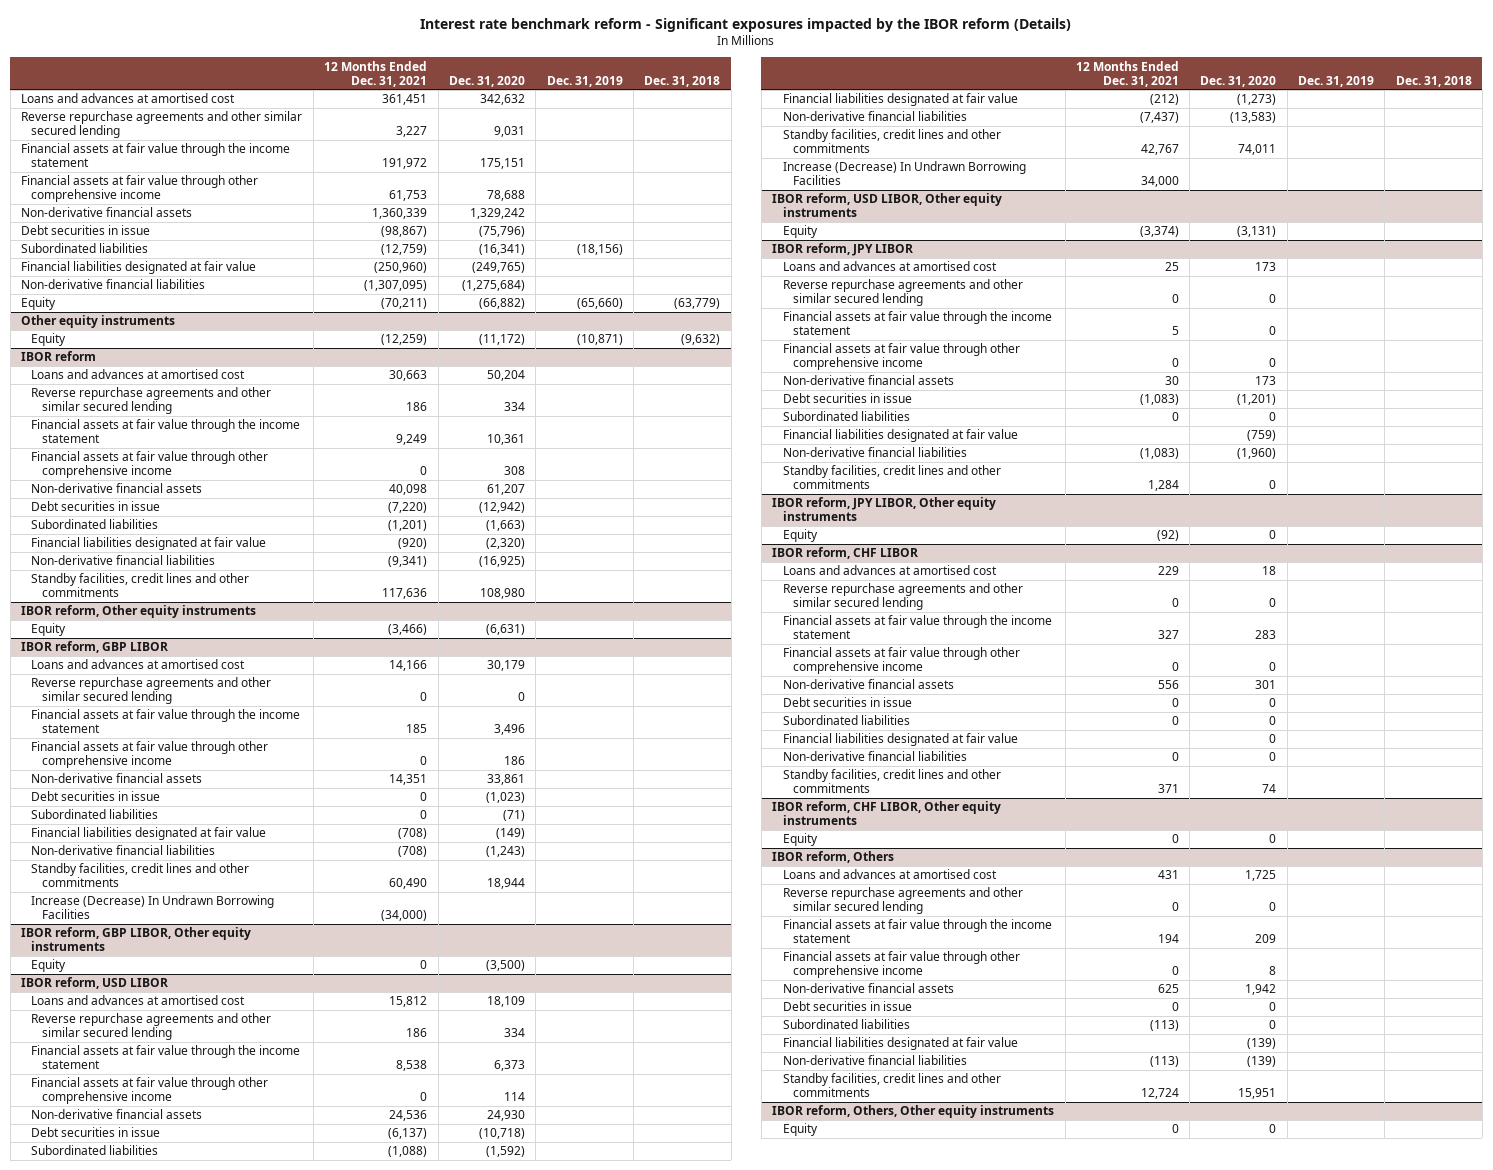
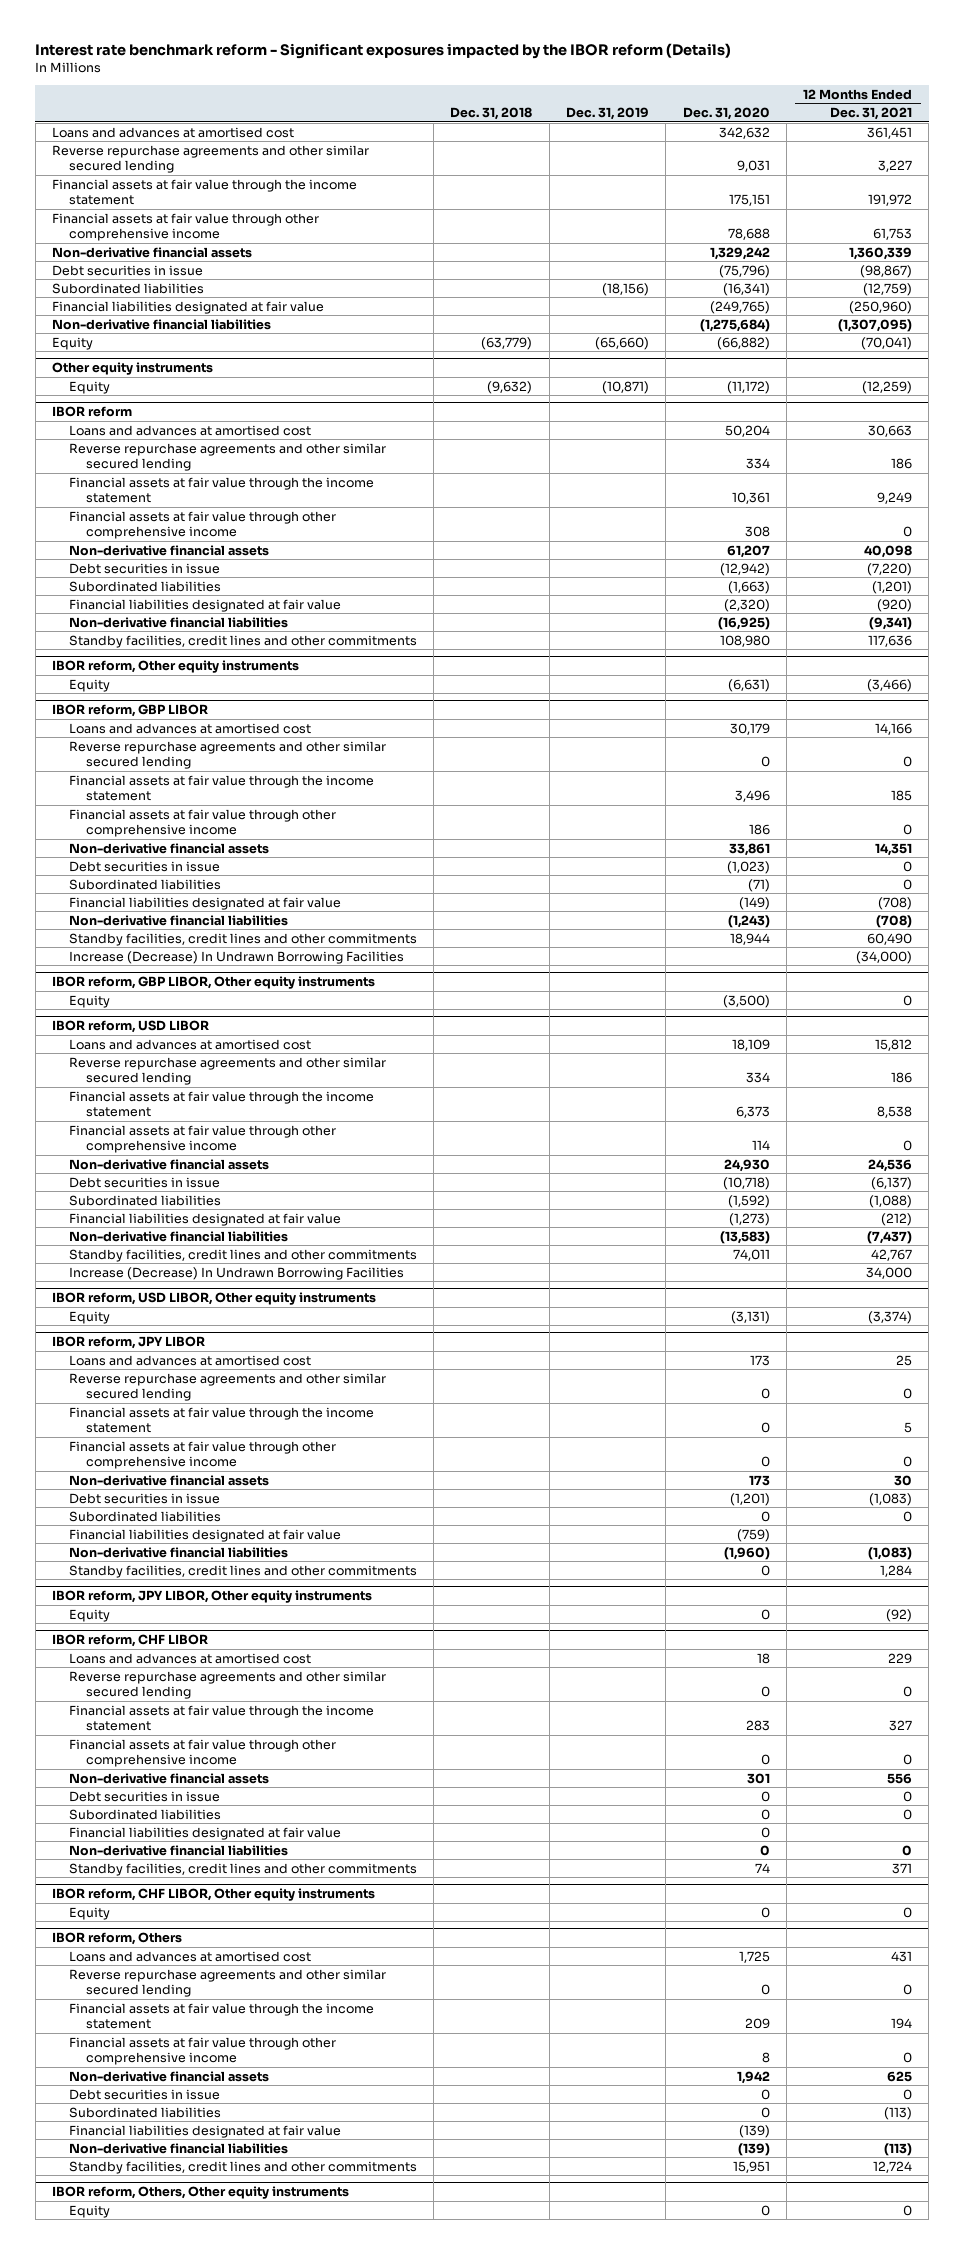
[381,298,428,310] (70,211) -> [861,336,913,350] (70,041)

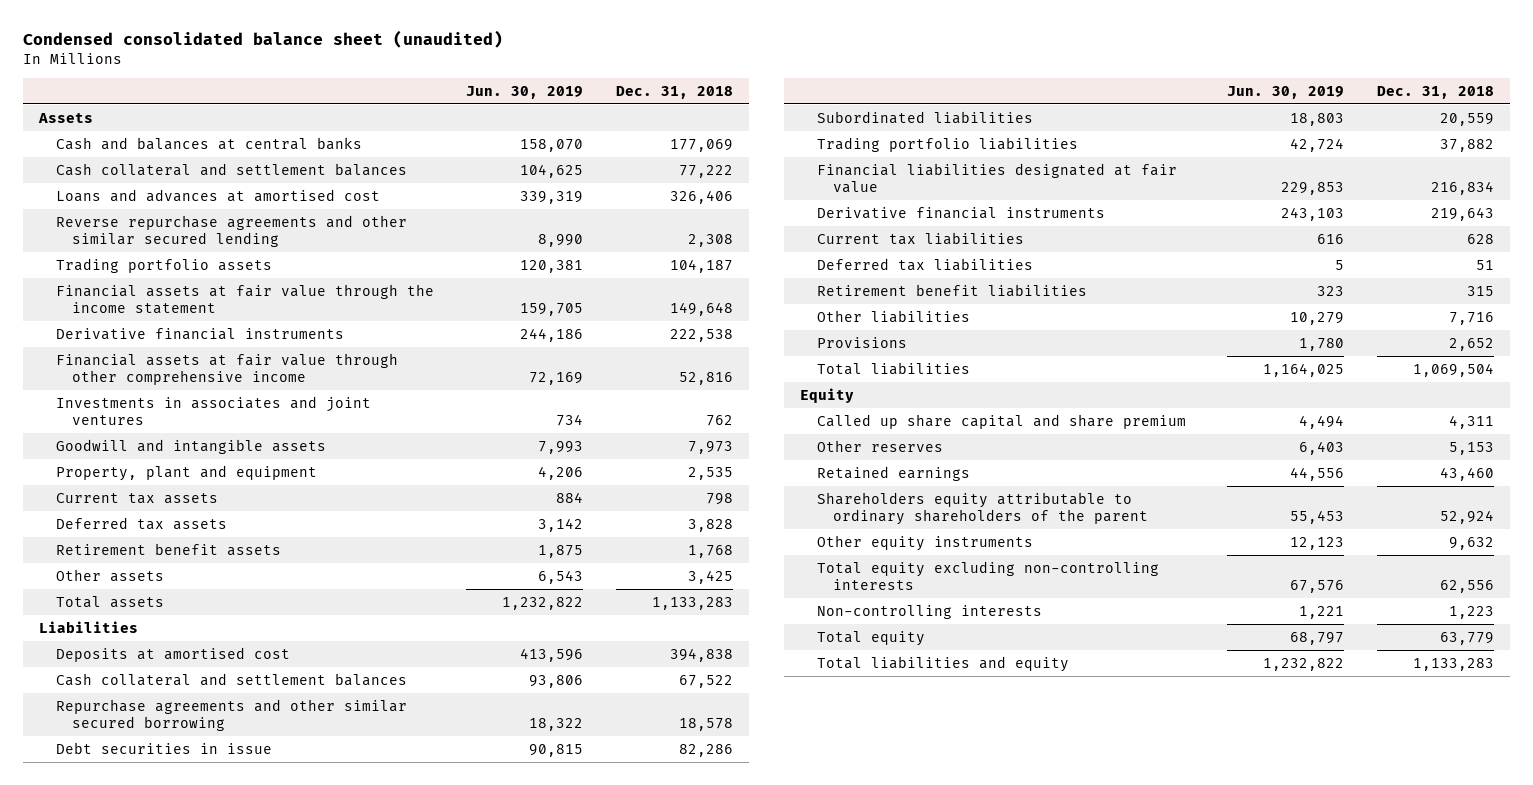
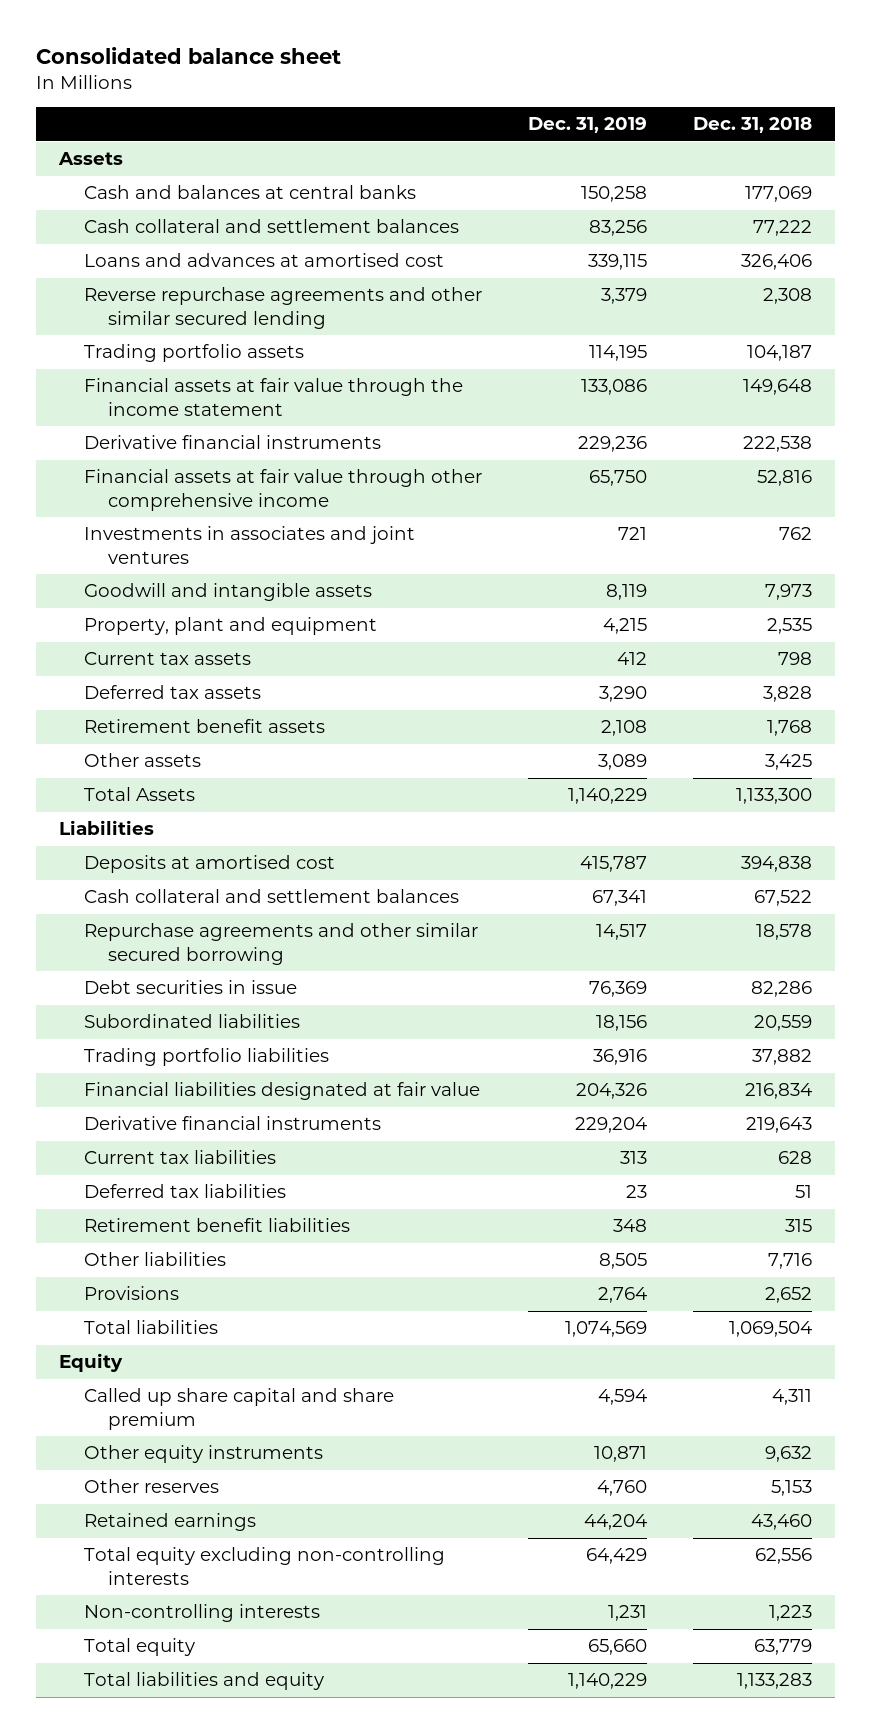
[23,29,504,48] Condensed consolidated balance sheet (unaudited) -> [35,46,341,64] Consolidated balance sheet
[466,85,584,99] Jun. 30, 2019 -> none
none -> [527,117,647,134] Dec. 31, 2019
[55,595,164,608] Total assets -> [83,787,195,802] Total Assets
[651,596,733,610] 1,133,283 -> [736,788,813,805] 1,133,300
[816,534,1033,551] Other equity instruments -> [83,1445,323,1464] Other equity instruments
[816,491,1149,525] Shareholders equity attributable to ordinary shareholders of the parent -> none

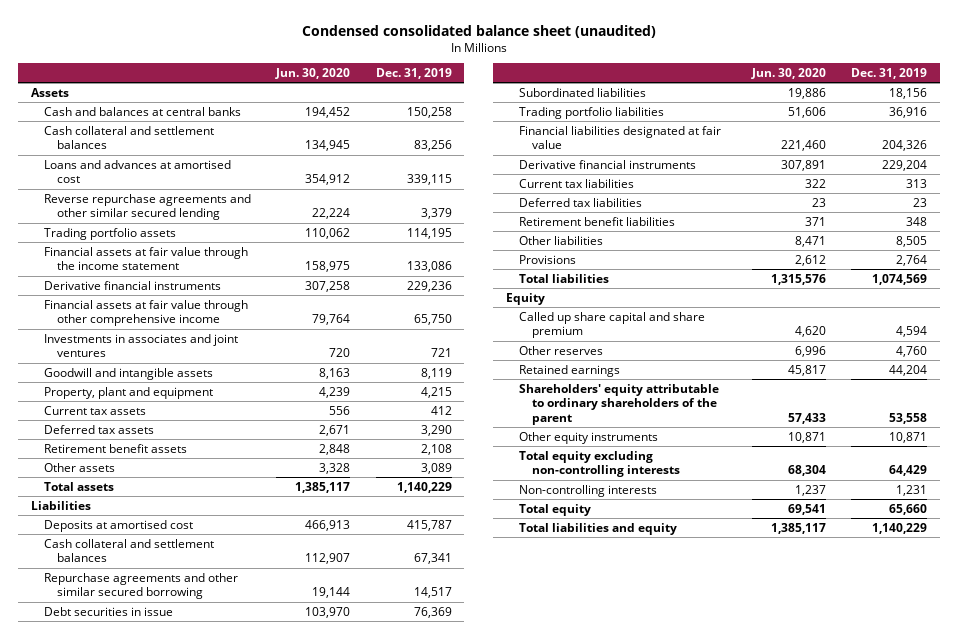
[35,46,341,64] Consolidated balance sheet -> [301,25,656,39] Condensed consolidated balance sheet (unaudited)
[693,117,813,134] Dec. 31, 2018 -> none
none -> [275,68,351,80] Jun. 30, 2020
[83,787,195,802] Total Assets -> [43,481,114,491] Total assets
none -> [519,383,720,426] Shareholders' equity attributable to ordinary shareholders of the parent
[83,1445,323,1464] Other equity instruments -> [519,431,659,444] Other equity instruments

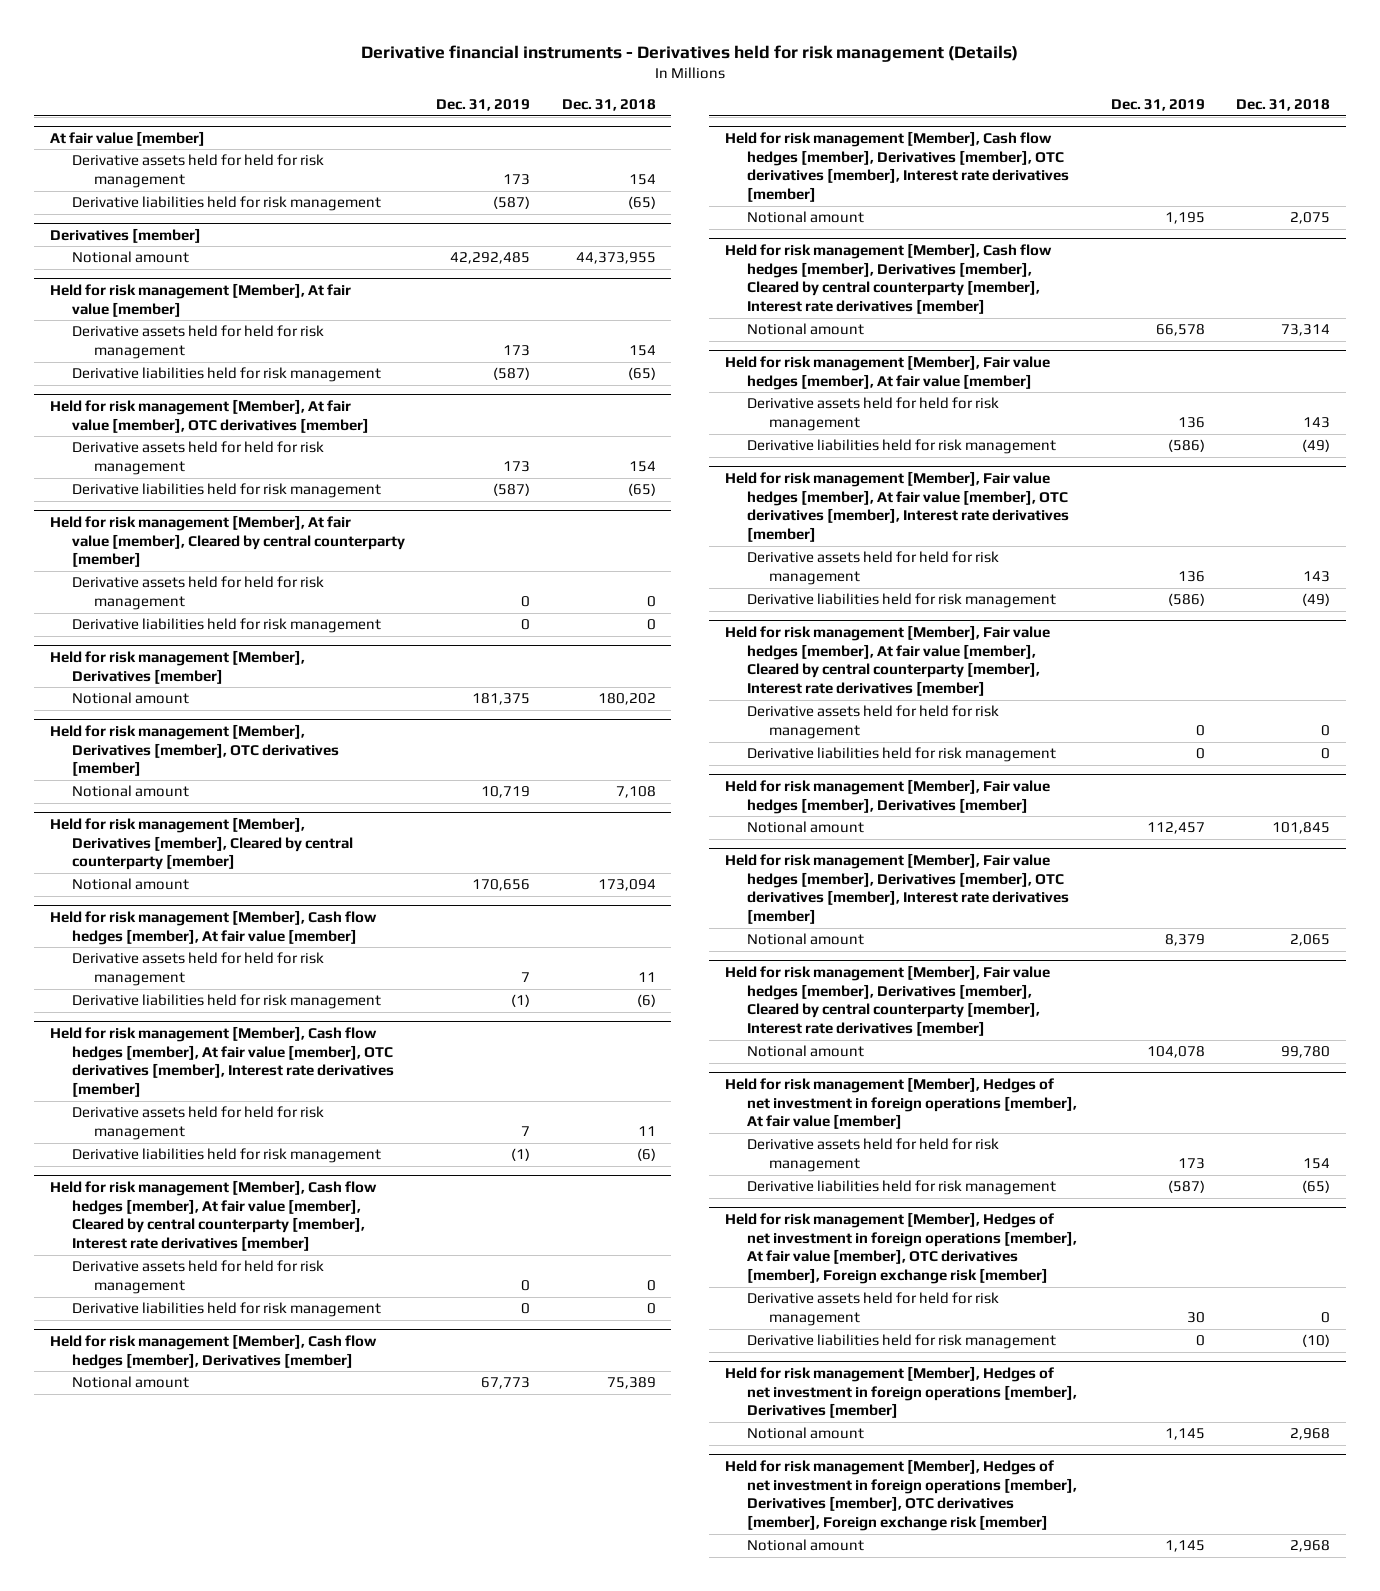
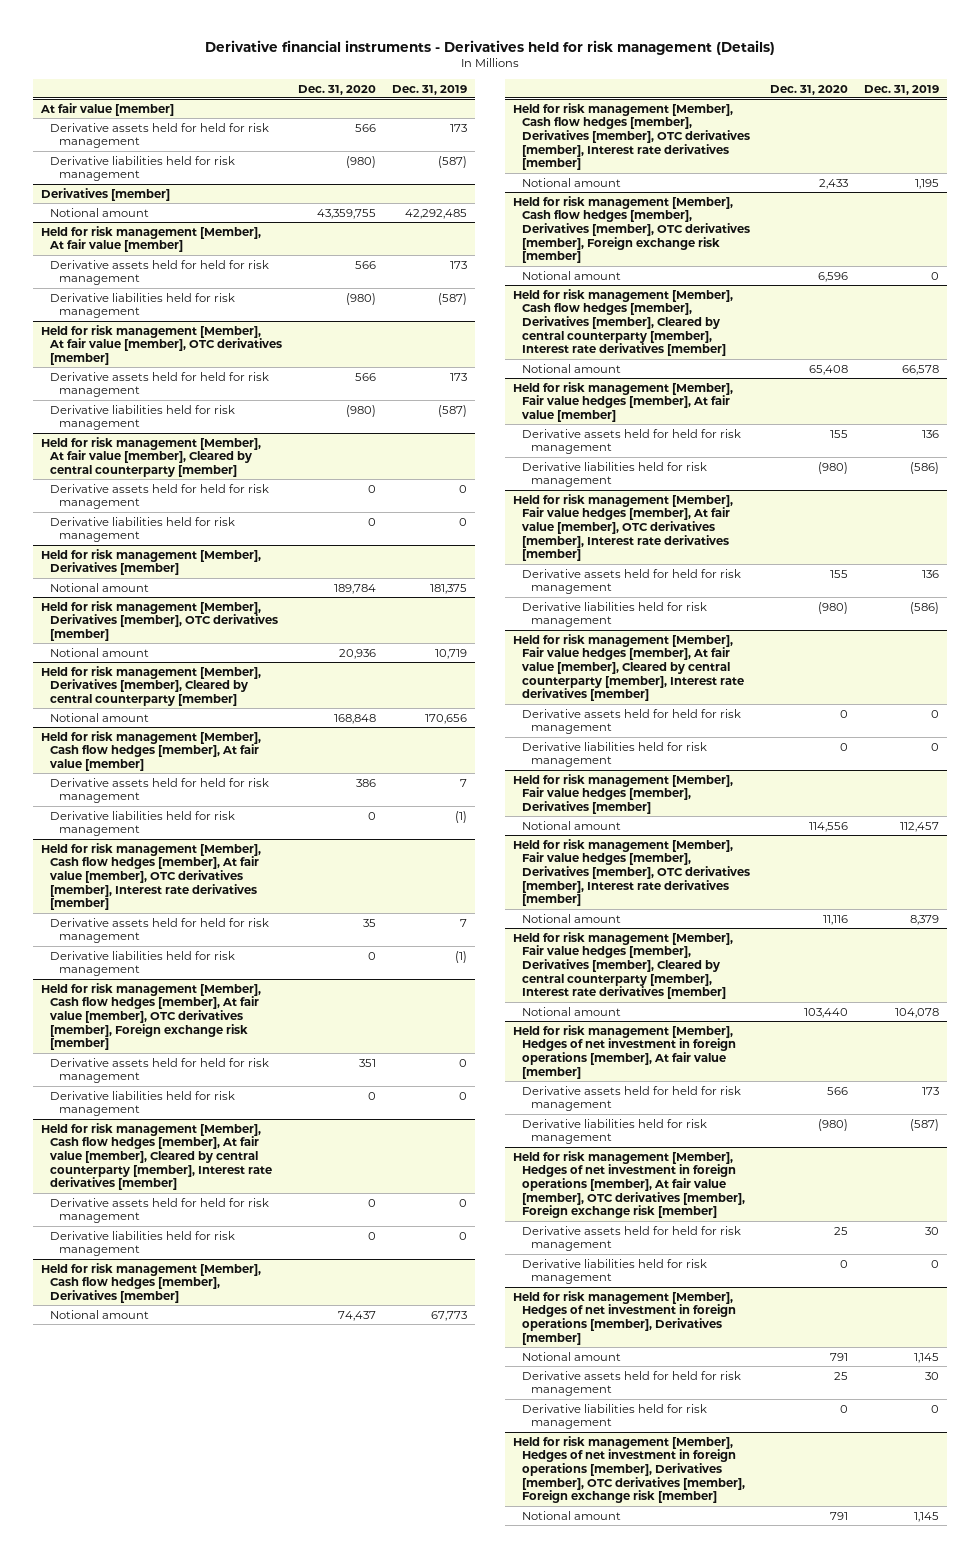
[561,99,656,112] Dec. 31, 2018 -> none
none -> [298,84,377,95] Dec. 31, 2020
none -> [41,982,262,1051] Held for risk management [Member], Cash flow hedges [member], At fair value [member], OTC derivatives [member], Foreign exchange risk [member]
none -> [50,1057,270,1084] Derivative assets held for held for risk management
none -> [50,1090,236,1117] Derivative liabilities held for risk management
none -> [512,195,750,264] Held for risk management [Member], Cash flow hedges [member], Derivatives [member], OTC derivatives [member], Foreign exchange risk [member]
none -> [521,270,621,280] Notional amount
none -> [521,1370,741,1397] Derivative assets held for held for risk management
none -> [521,1403,707,1430] Derivative liabilities held for risk management

